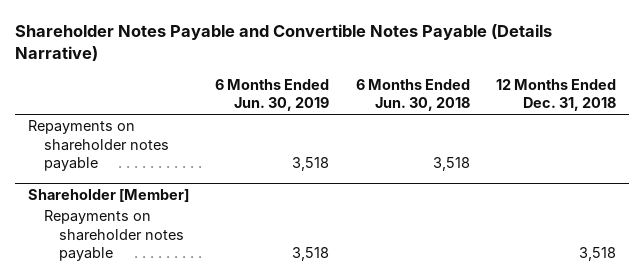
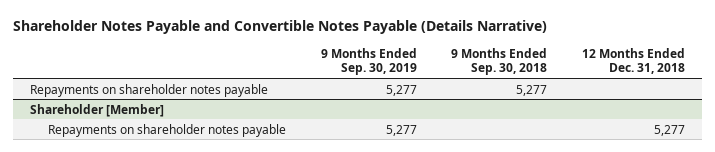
[215,78,330,112] 6 Months Ended Jun. 30, 2019 -> none
[355,78,470,112] 6 Months Ended Jun. 30, 2018 -> none
none -> [320,47,417,76] 9 Months Ended Sep. 30, 2019
none -> [451,47,548,76] 9 Months Ended Sep. 30, 2018
[578,247,616,262] 3,518 -> [653,124,685,136] 5,277

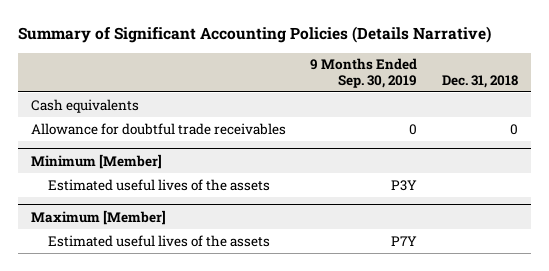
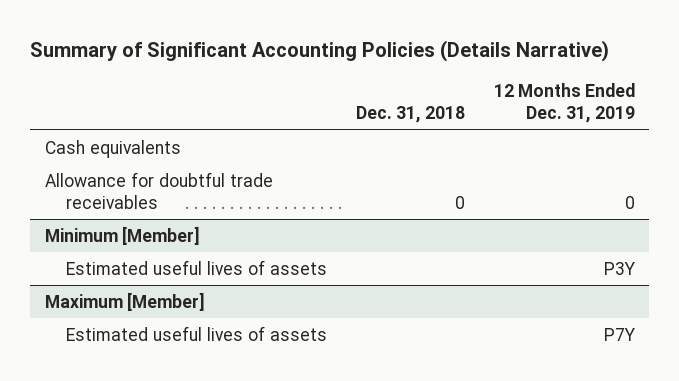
[310,58,418,88] 9 Months Ended Sep. 30, 2019 -> none
none -> [493,83,635,124] 12 Months Ended Dec. 31, 2019
[47,178,270,191] Estimated useful lives of the assets -> [66,259,328,275] Estimated useful lives of assets
[47,234,270,247] Estimated useful lives of the assets -> [66,325,328,341] Estimated useful lives of assets

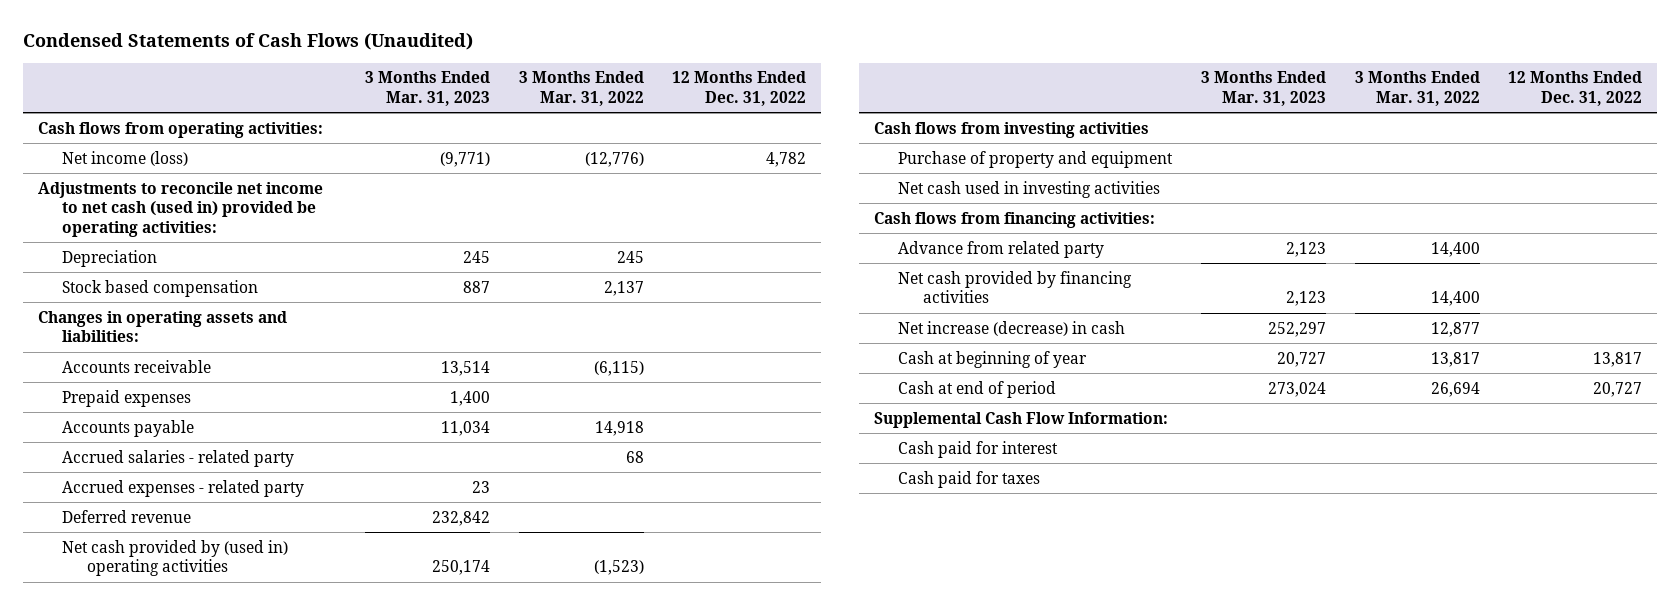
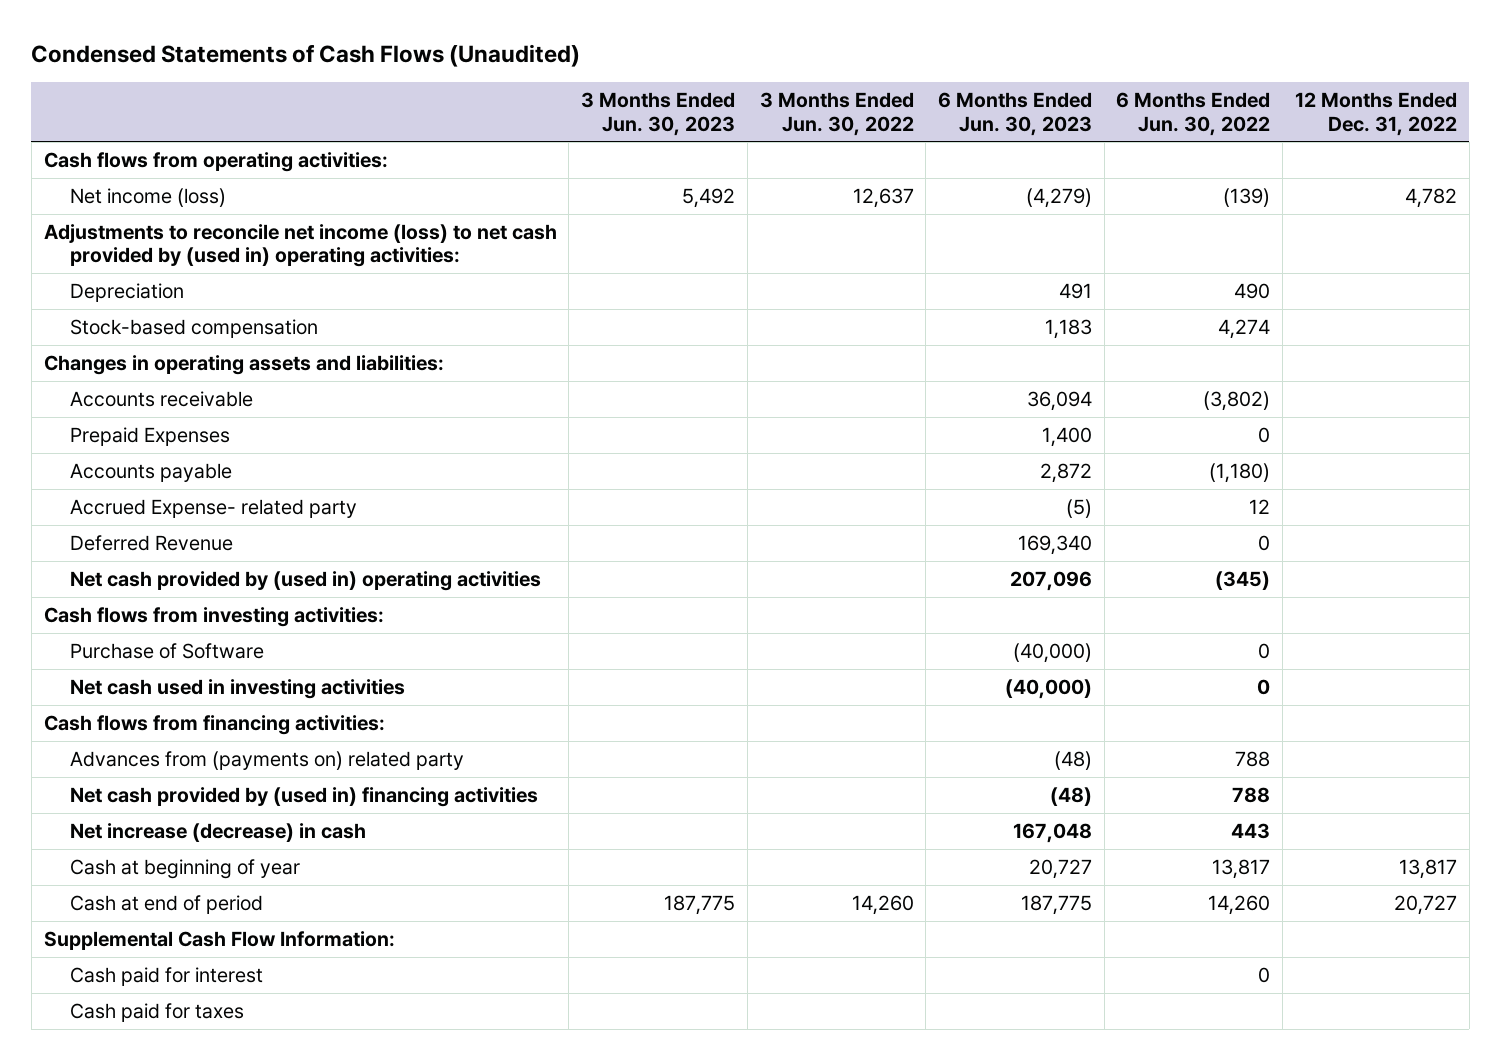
[364,71,490,106] 3 Months Ended Mar. 31, 2023 -> none
[518,71,644,106] 3 Months Ended Mar. 31, 2022 -> none
none -> [581,91,736,136] 3 Months Ended Jun. 30, 2023
none -> [759,91,914,136] 3 Months Ended Jun. 30, 2022
none -> [937,91,1092,136] 6 Months Ended Jun. 30, 2023
none -> [1116,91,1271,136] 6 Months Ended Jun. 30, 2022
[37,181,323,237] Adjustments to reconcile net income to net cash (used in) provided be operating activities: -> [43,223,557,268] Adjustments to reconcile net income (loss) to net cash provided by (used in) operating activities:
[62,279,259,297] Stock based compensation -> [70,318,319,338] Stock-based compensation
[62,389,192,407] Prepaid expenses -> [70,426,231,446] Prepaid Expenses
[62,449,295,467] Accrued salaries - related party -> none
[62,479,305,497] Accrued expenses - related party -> [70,498,358,518] Accrued Expense- related party
[62,509,192,523] Deferred revenue -> [70,534,234,551] Deferred Revenue
[898,150,1174,168] Purchase of property and equipment -> none
[873,121,1149,138] Cash flows from investing activities -> [43,606,384,627] Cash flows from investing activities:
none -> [70,642,265,659] Purchase of Software
[898,240,1105,258] Advance from related party -> none
none -> [70,750,465,770] Advances from (payments on) related party
[898,270,1133,304] Net cash provided by financing activities -> [70,786,539,807] Net cash provided by (used in) financing activities

